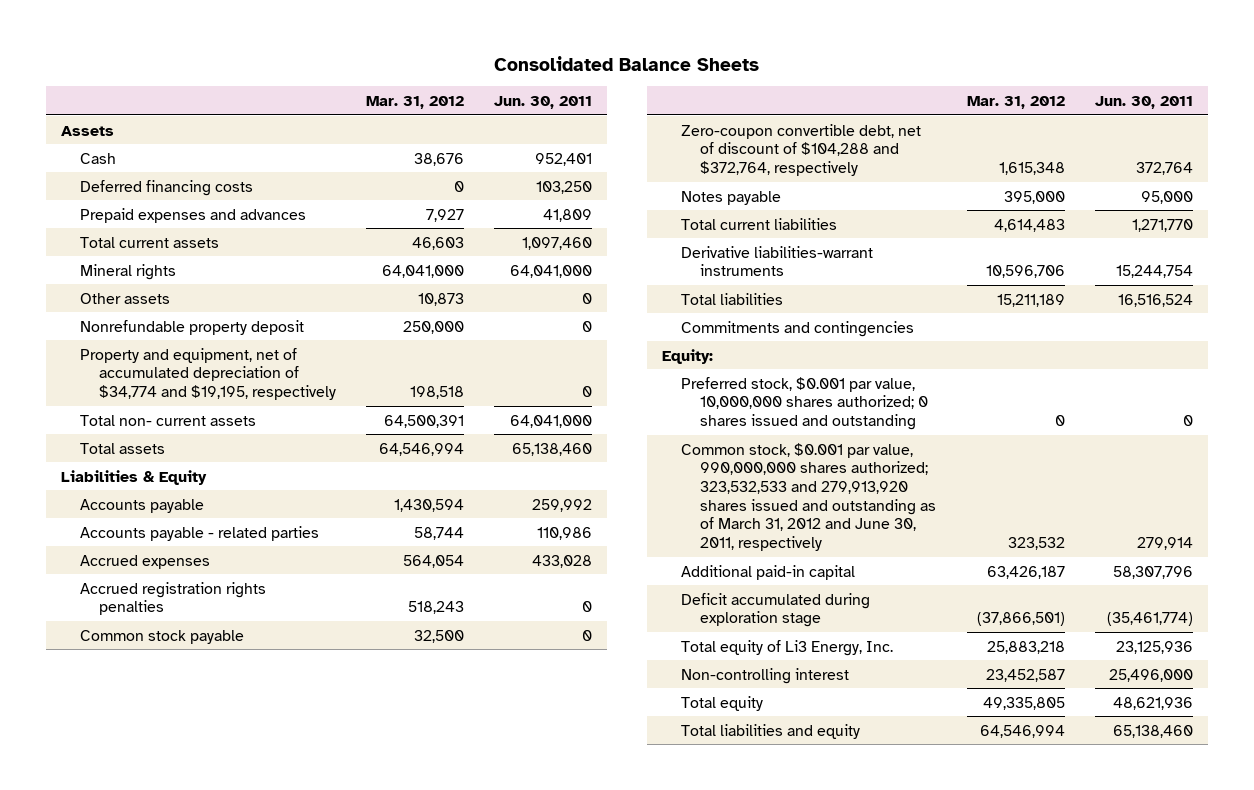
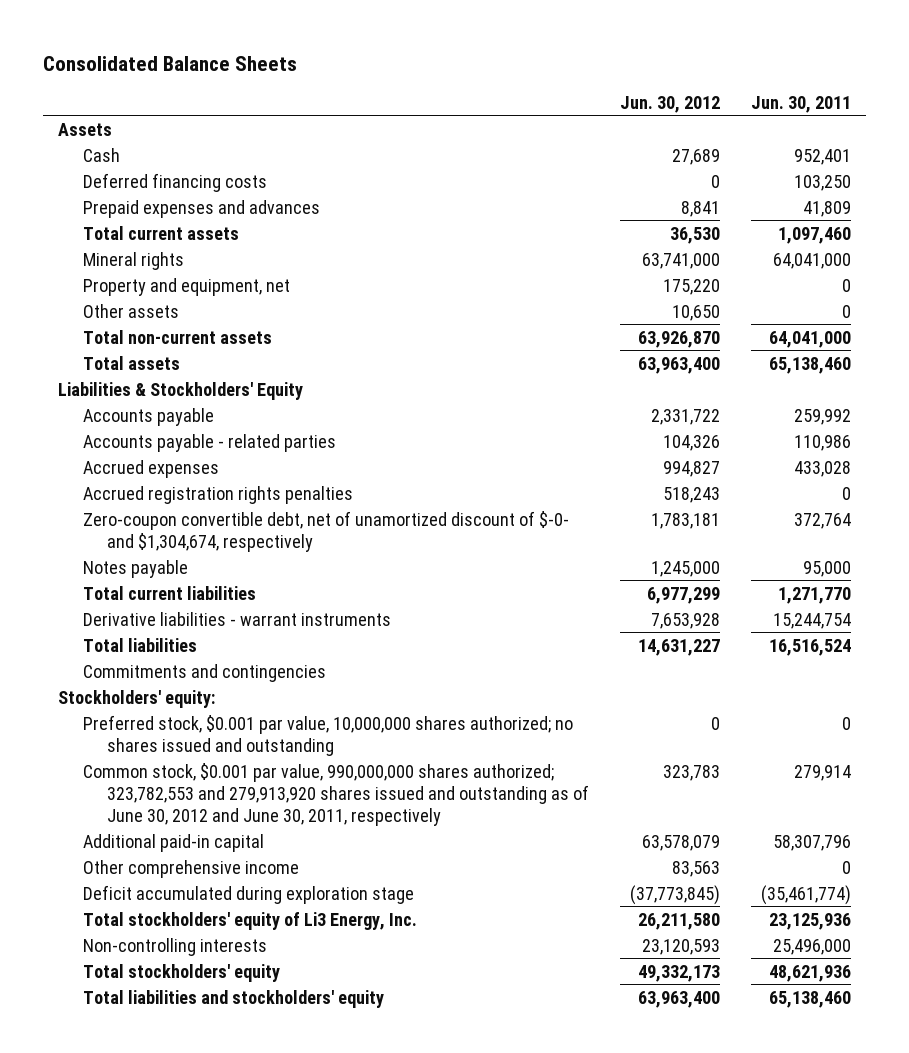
[366,96,465,110] Mar. 31, 2012 -> none
none -> [619,95,720,113] Jun. 30, 2012
none -> [82,277,290,296] Property and equipment, net
[79,319,304,335] Nonrefundable property deposit -> none
[79,347,337,400] Property and equipment, net of accumulated depreciation of $34,774 and $19,195, respectively -> none
[79,414,256,426] Total non- current assets -> [82,329,272,344] Total non-current assets
[60,469,207,485] Liabilities & Equity -> [58,381,304,400] Liabilities & Stockholders' Equity
[79,629,244,644] Common stock payable -> none
[681,123,922,176] Zero-coupon convertible debt, net of discount of $104,288 and $372,764, respectively -> [82,510,569,552] Zero-coupon convertible debt, net of unamortized discount of $-0- and $1,304,674, respectively
[681,245,874,277] Derivative liabilities-warrant instruments -> [82,611,391,626] Derivative liabilities - warrant instruments
[662,348,714,364] Equity: -> [58,689,216,708] Stockholders' equity:
[681,376,929,430] Preferred stock, $0.001 par value, 10,000,000 shares authorized; 0 shares issued and outstanding -> [82,714,573,756] Preferred stock, $0.001 par value, 10,000,000 shares authorized; no shares issued and outstanding
[681,442,937,551] Common stock, $0.001 par value, 990,000,000 shares authorized; 323,532,533 and 279,913,920 shares issued and outstanding as of March 31, 2012 and June 30, 2011, respectively -> [82,762,589,826] Common stock, $0.001 par value, 990,000,000 shares authorized; 323,782,553 and 279,913,920 shares issued and outstanding as of June 30, 2012 and June 30, 2011, respectively
none -> [82,859,299,878] Other comprehensive income
[681,639,894,656] Total equity of Li3 Energy, Inc. -> [82,911,417,930] Total stockholders' equity of Li3 Energy, Inc.
[681,667,850,684] Non-controlling interest -> [82,937,267,956] Non-controlling interests
[681,695,764,711] Total equity -> [82,963,280,982] Total stockholders' equity
[681,723,861,739] Total liabilities and equity -> [82,989,384,1008] Total liabilities and stockholders' equity

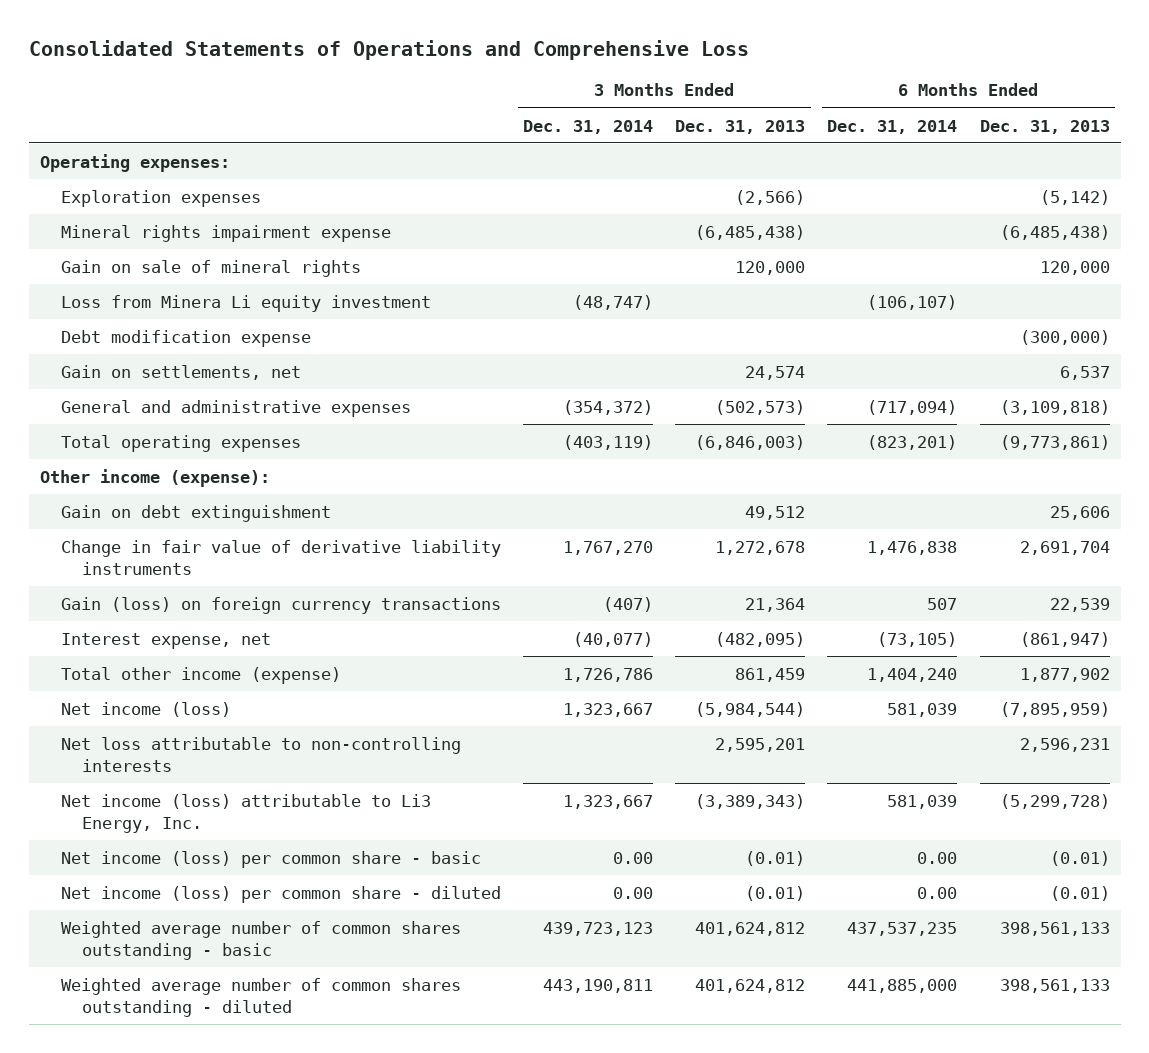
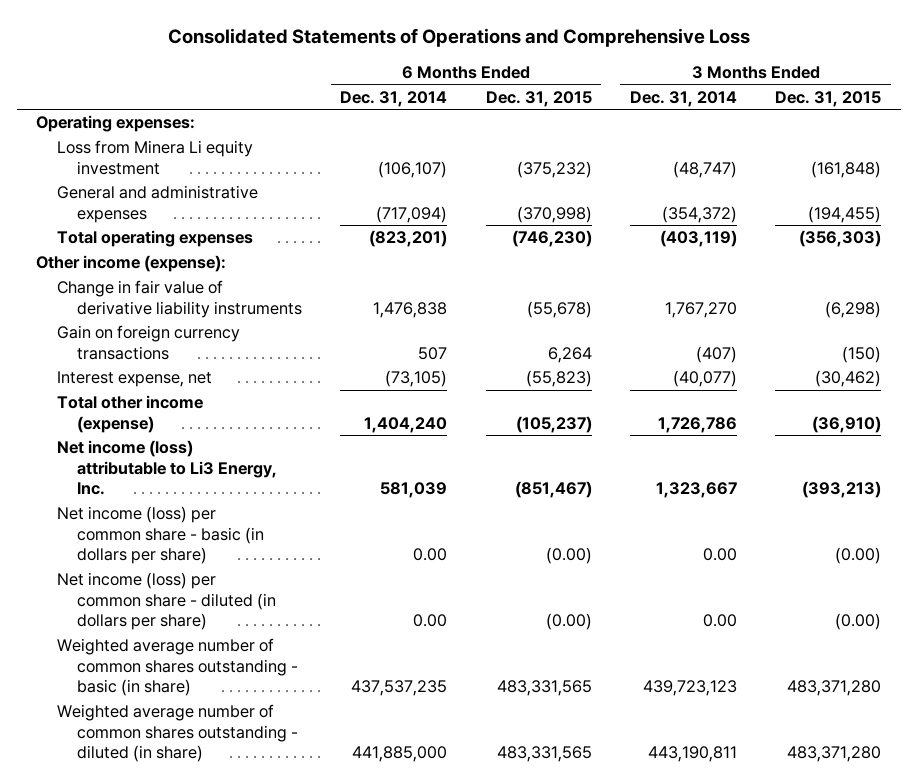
[675,119,806,134] Dec. 31, 2013 -> none
[979,119,1110,134] Dec. 31, 2013 -> none
none -> [485,90,592,107] Dec. 31, 2015
none -> [775,90,882,107] Dec. 31, 2015
[61,189,262,207] Exploration expenses -> none
[61,224,392,242] Mineral rights impairment expense -> none
[61,259,362,277] Gain on sale of mineral rights -> none
[61,329,312,347] Debt modification expense -> none
[61,364,302,380] Gain on settlements, net -> none
[61,504,332,522] Gain on debt extinguishment -> none
[61,596,502,614] Gain (loss) on foreign currency transactions -> [56,325,240,360] Gain on foreign currency transactions
[61,701,232,717] Net income (loss) -> none
[61,736,462,772] Net loss attributable to non-controlling interests -> none
[61,850,482,868] Net income (loss) per common share - basic -> [56,506,264,564] Net income (loss) per common share - basic (in dollars per share)
[61,885,502,903] Net income (loss) per common share - diluted -> [56,572,276,630] Net income (loss) per common share - diluted (in dollars per share)
[61,920,462,960] Weighted average number of common shares outstanding - basic -> [56,638,298,696] Weighted average number of common shares outstanding - basic (in share)
[61,977,462,1017] Weighted average number of common shares outstanding - diluted -> [56,704,298,762] Weighted average number of common shares outstanding - diluted (in share)

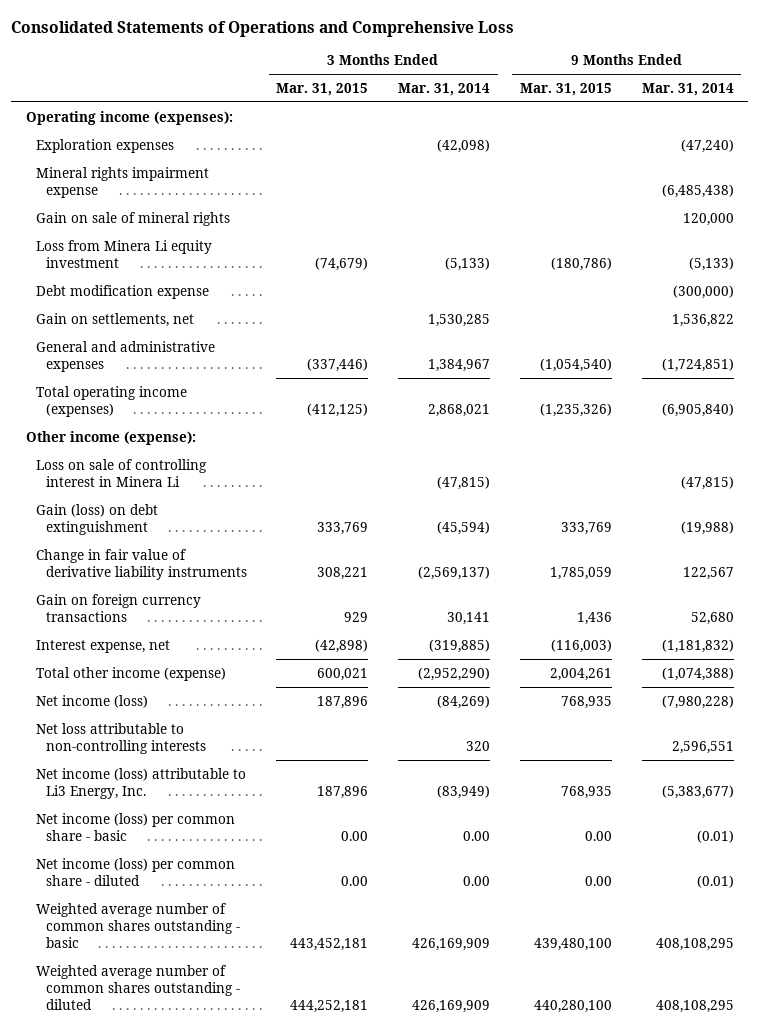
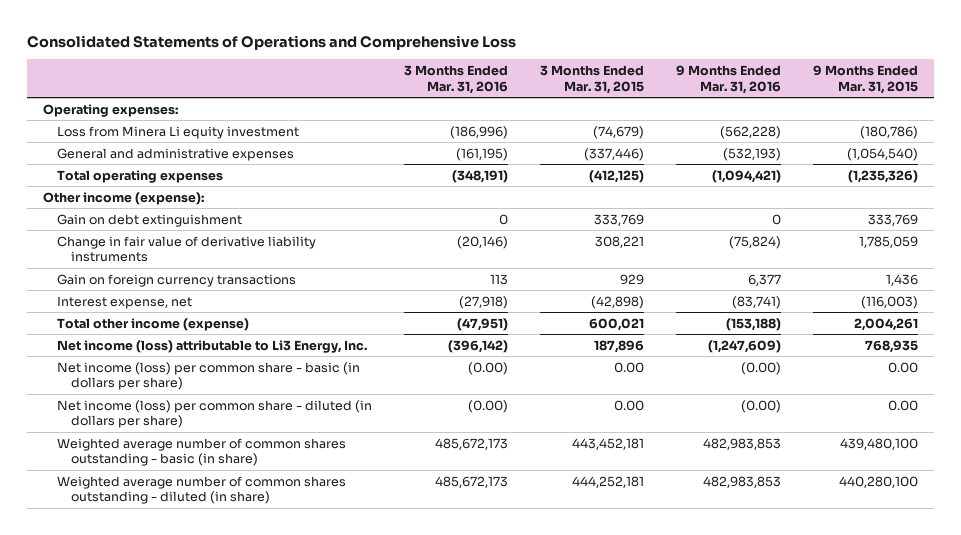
[398,82,491,96] Mar. 31, 2014 -> none
[641,82,734,96] Mar. 31, 2014 -> none
none -> [404,65,509,94] 3 Months Ended Mar. 31, 2016
none -> [675,65,781,94] 9 Months Ended Mar. 31, 2016
[35,138,174,153] Exploration expenses -> none
[35,166,209,199] Mineral rights impairment expense -> none
[35,211,230,226] Gain on sale of mineral rights -> none
[26,110,234,125] Operating income (expenses): -> [43,103,179,117] Operating expenses:
[35,284,209,299] Debt modification expense -> none
[35,312,194,327] Gain on settlements, net -> none
[35,385,187,418] Total operating income (expenses) -> [57,169,224,183] Total operating expenses
[35,458,207,488] Loss on sale of controlling interest in Minera Li -> none
[35,503,158,536] Gain (loss) on debt extinguishment -> [57,213,243,227] Gain on debt extinguishment
[35,694,148,708] Net income (loss) -> none
[35,722,206,755] Net loss attributable to non-controlling interests -> none
[35,812,235,842] Net income (loss) per common share - basic -> [57,361,361,391] Net income (loss) per common share - basic (in dollars per share)
[35,857,235,887] Net income (loss) per common share - diluted -> [57,399,373,429] Net income (loss) per common share - diluted (in dollars per share)
[35,902,240,949] Weighted average number of common shares outstanding - basic -> [57,437,347,467] Weighted average number of common shares outstanding - basic (in share)
[35,964,240,1011] Weighted average number of common shares outstanding - diluted -> [57,475,347,505] Weighted average number of common shares outstanding - diluted (in share)

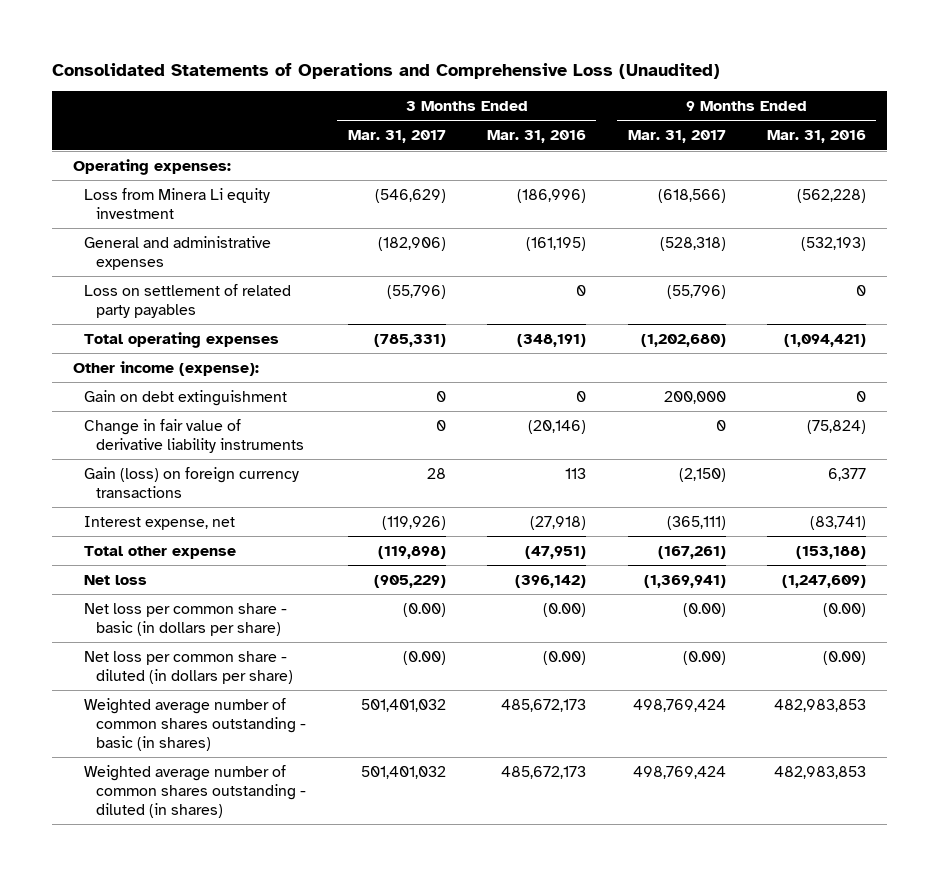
[27,34,517,50] Consolidated Statements of Operations and Comprehensive Loss -> [51,62,720,79] Consolidated Statements of Operations and Comprehensive Loss (Unaudited)
[540,65,645,94] 3 Months Ended Mar. 31, 2015 -> none
[812,65,918,94] 9 Months Ended Mar. 31, 2015 -> none
none -> [347,130,446,144] Mar. 31, 2017
none -> [627,130,726,144] Mar. 31, 2017
none -> [84,283,292,318] Loss on settlement of related party payables
[57,273,297,287] Gain on foreign currency transactions -> [84,466,300,498] Gain (loss) on foreign currency transactions
[57,317,250,331] Total other income (expense) -> [84,545,237,559] Total other expense
[57,339,368,353] Net income (loss) attributable to Li3 Energy, Inc. -> [84,574,148,585] Net loss
[57,361,361,391] Net income (loss) per common share - basic (in dollars per share) -> [84,602,288,636] Net loss per common share - basic (in dollars per share)
[57,399,373,429] Net income (loss) per common share - diluted (in dollars per share) -> [84,650,294,684] Net loss per common share - diluted (in dollars per share)
[57,437,347,467] Weighted average number of common shares outstanding - basic (in share) -> [84,697,307,751] Weighted average number of common shares outstanding - basic (in shares)
[57,475,347,505] Weighted average number of common shares outstanding - diluted (in share) -> [84,764,307,818] Weighted average number of common shares outstanding - diluted (in shares)

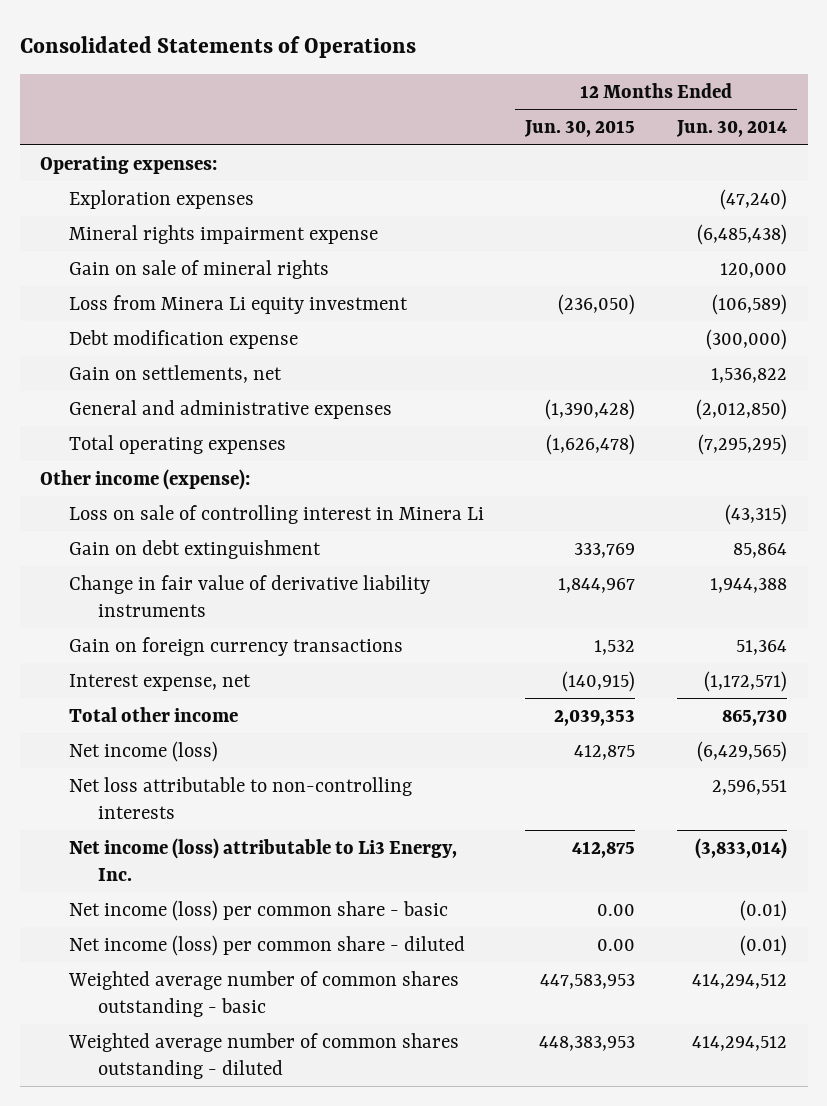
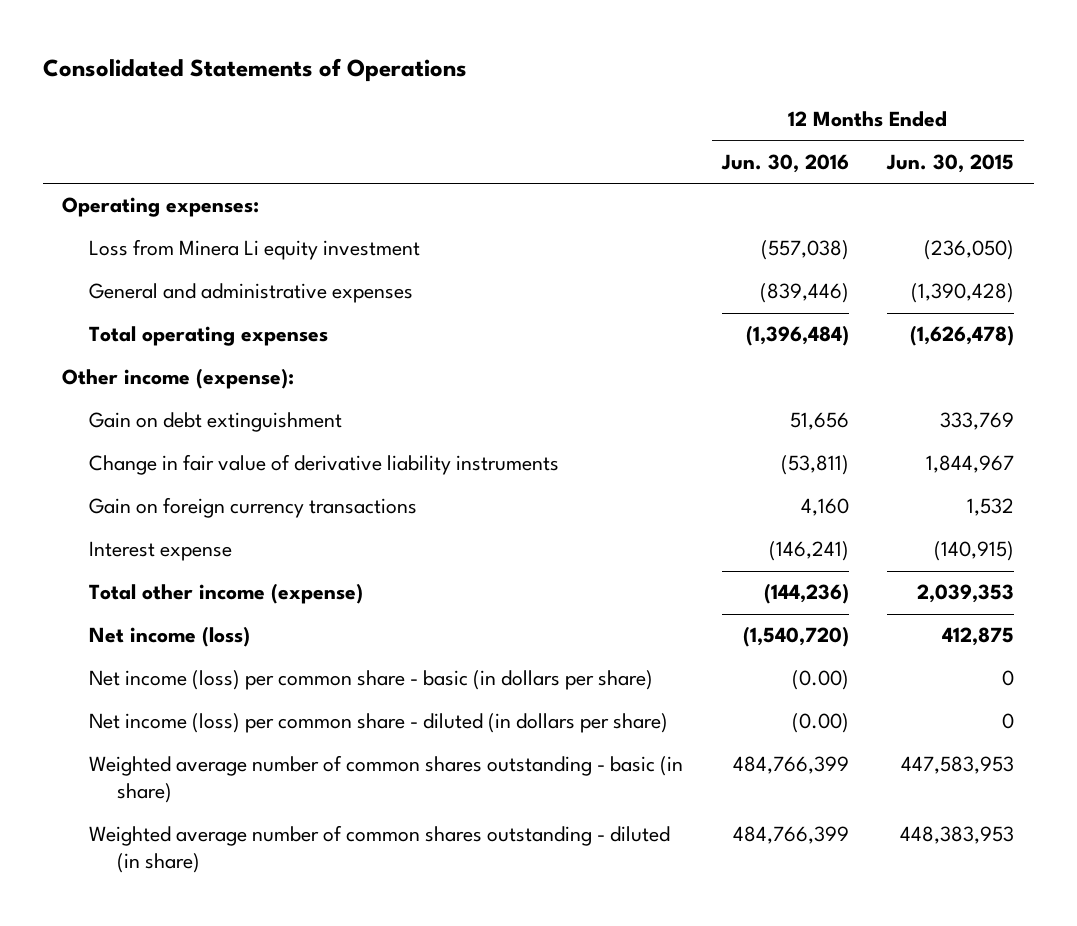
[676,120,788,138] Jun. 30, 2014 -> none
none -> [720,153,849,173] Jun. 30, 2016
[68,189,254,209] Exploration expenses -> none
[68,224,378,244] Mineral rights impairment expense -> none
[68,259,329,279] Gain on sale of mineral rights -> none
[68,329,298,349] Debt modification expense -> none
[68,364,282,383] Gain on settlements, net -> none
[68,504,484,524] Loss on sale of controlling interest in Minera Li -> none
[68,673,251,691] Interest expense, net -> [89,541,233,562] Interest expense
[68,706,238,722] Total other income -> [89,583,364,605] Total other income (expense)
[68,776,412,819] Net loss attributable to non-controlling interests -> none
[68,837,457,881] Net income (loss) attributable to Li3 Energy, Inc. -> none
[68,899,448,921] Net income (loss) per common share - basic -> [89,670,654,691] Net income (loss) per common share - basic (in dollars per share)
[597,903,636,916] 0.00 -> [1002,670,1015,687] 0
[68,934,465,956] Net income (loss) per common share - diluted -> [89,713,669,734] Net income (loss) per common share - diluted (in dollars per share)
[597,938,636,951] 0.00 -> [1002,713,1015,730] 0
[67,970,459,1017] Weighted average number of common shares outstanding - basic -> [89,755,684,804] Weighted average number of common shares outstanding - basic (in share)
[67,1032,459,1079] Weighted average number of common shares outstanding - diluted -> [89,825,671,874] Weighted average number of common shares outstanding - diluted (in share)

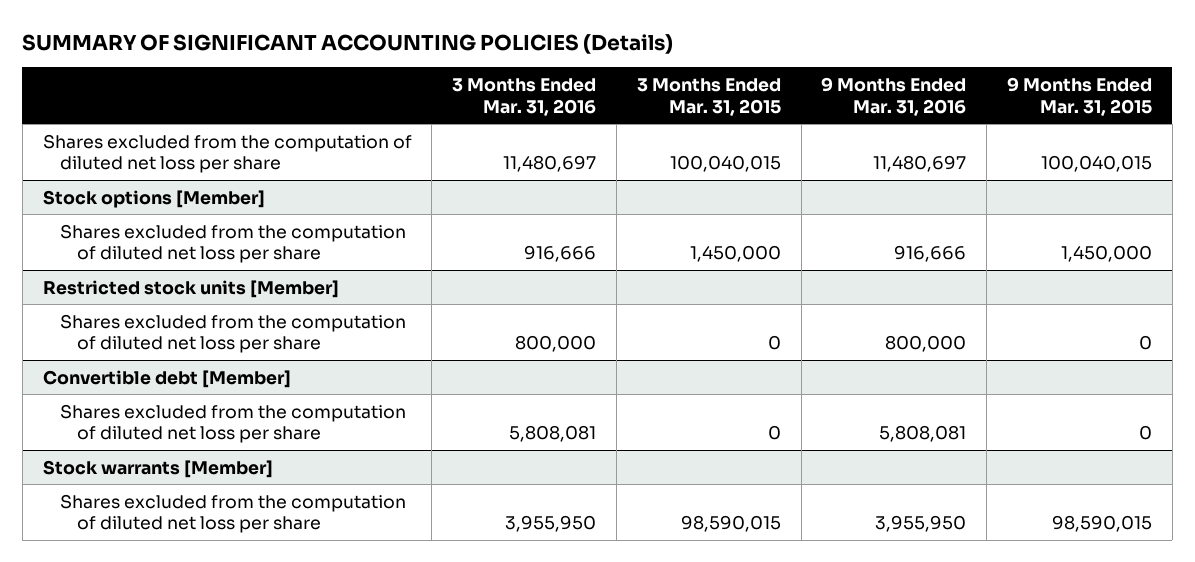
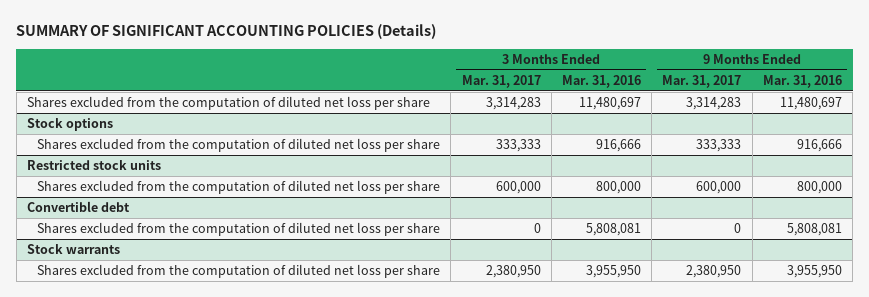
[636,78,781,116] 3 Months Ended Mar. 31, 2015 -> none
[1007,77,1153,116] 9 Months Ended Mar. 31, 2015 -> none
none -> [461,75,541,89] Mar. 31, 2017
none -> [662,75,742,89] Mar. 31, 2017
[42,189,265,208] Stock options [Member] -> [27,118,114,132] Stock options
[42,279,339,298] Restricted stock units [Member] -> [27,160,162,171] Restricted stock units
[42,369,291,388] Convertible debt [Member] -> [27,201,131,213] Convertible debt
[42,459,273,478] Stock warrants [Member] -> [27,244,121,255] Stock warrants

